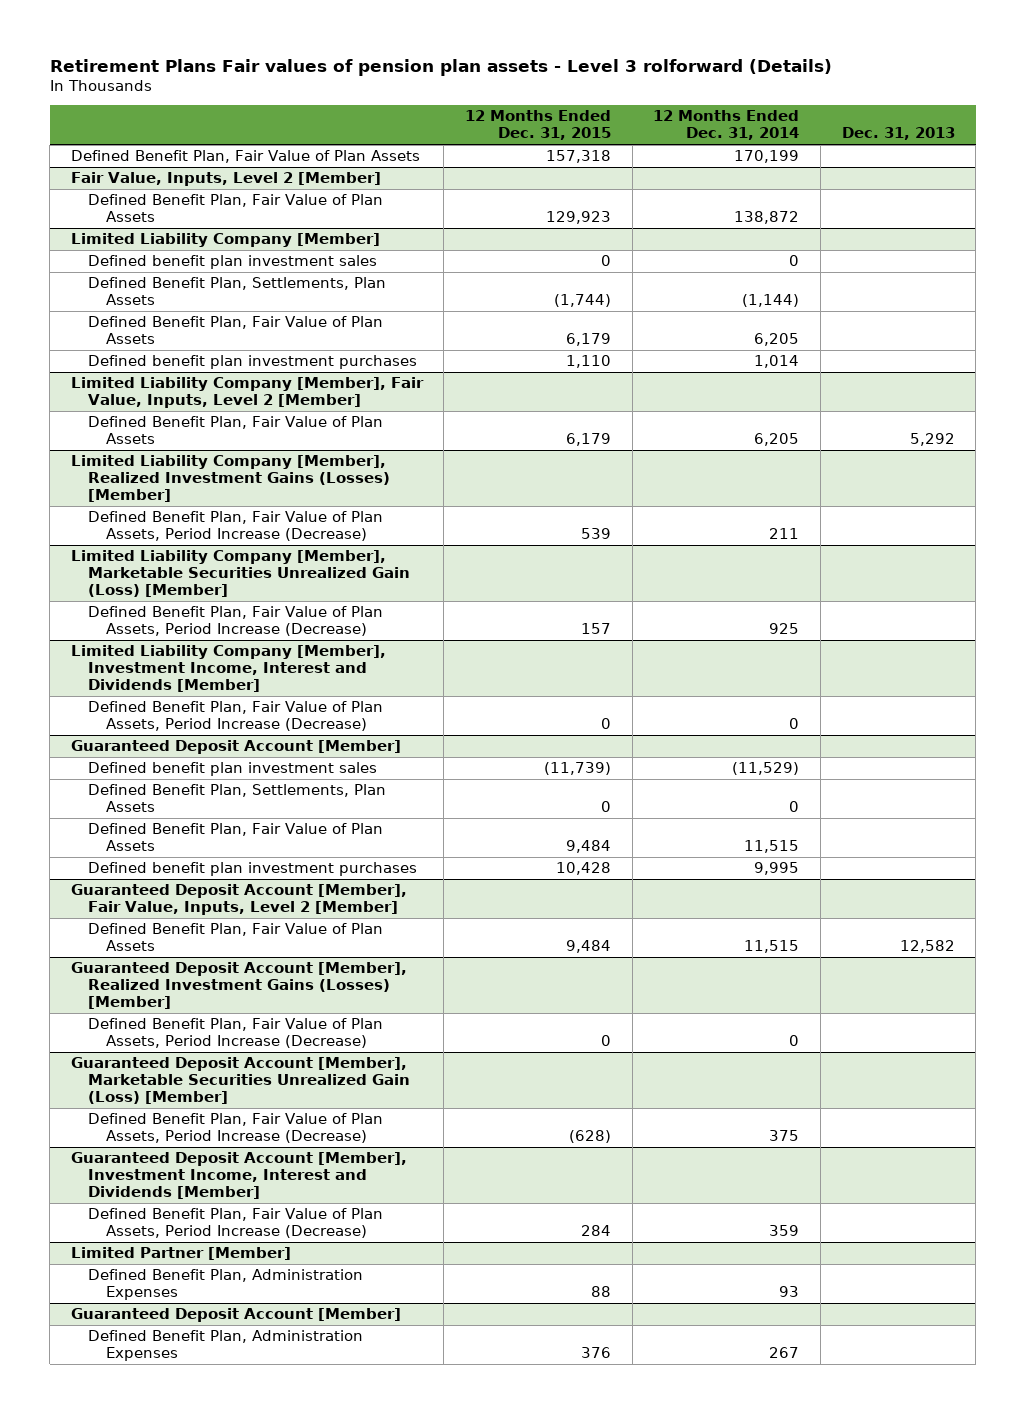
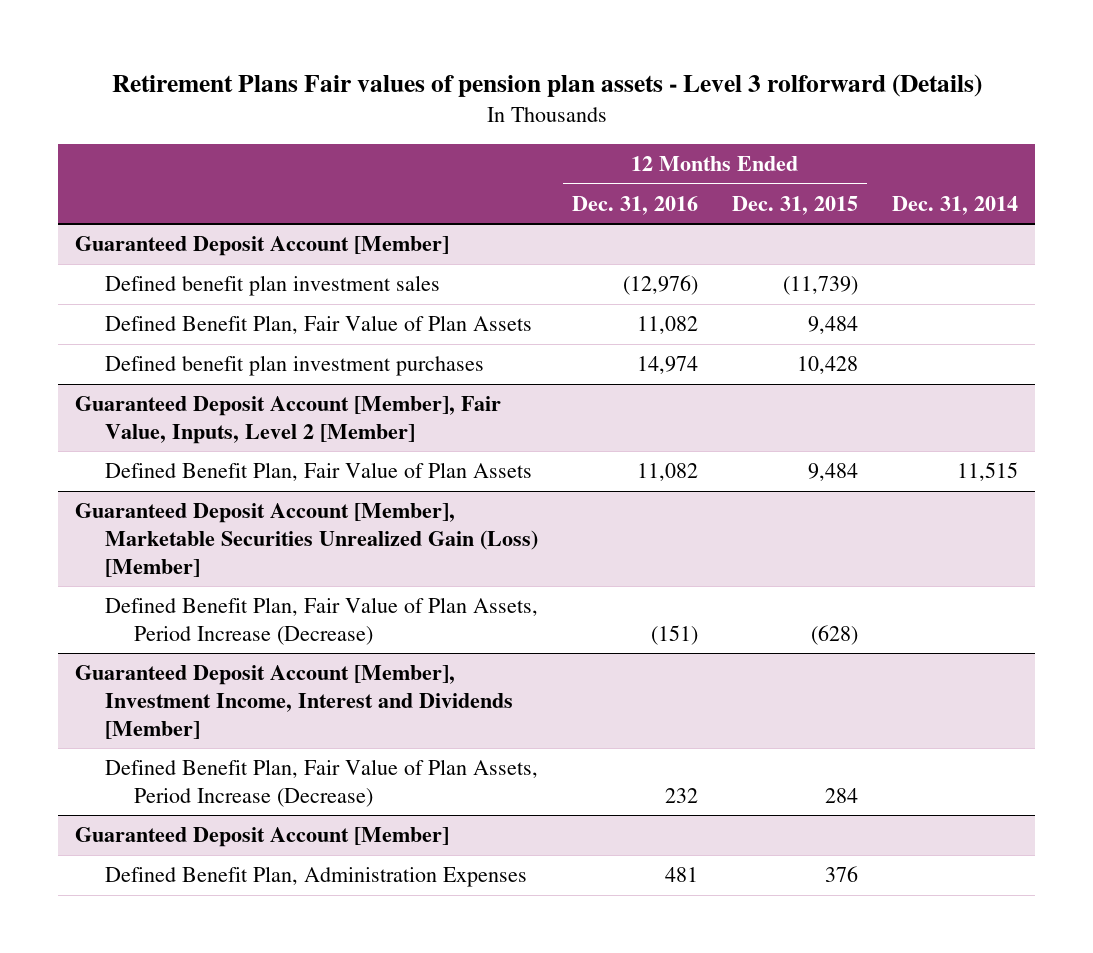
[653,110,800,141] 12 Months Ended Dec. 31, 2014 -> none
[841,127,955,141] Dec. 31, 2013 -> none
none -> [571,195,698,215] Dec. 31, 2016
none -> [892,195,1019,215] Dec. 31, 2014
[70,150,420,164] Defined Benefit Plan, Fair Value of Plan Assets -> none
[70,172,381,187] Fair Value, Inputs, Level 2 [Member] -> none
[88,194,384,223] Defined Benefit Plan, Fair Value of Plan Assets -> none
[70,233,380,248] Limited Liability Company [Member] -> none
[88,255,378,270] Defined benefit plan investment sales -> none
[88,277,387,306] Defined Benefit Plan, Settlements, Plan Assets -> none
[88,316,384,345] Defined Benefit Plan, Fair Value of Plan Assets -> none
[88,355,418,370] Defined benefit plan investment purchases -> none
[70,377,424,409] Limited Liability Company [Member], Fair Value, Inputs, Level 2 [Member] -> none
[88,416,384,445] Defined Benefit Plan, Fair Value of Plan Assets -> none
[70,455,391,503] Limited Liability Company [Member], Realized Investment Gains (Losses) [Member] -> none
[88,511,384,542] Defined Benefit Plan, Fair Value of Plan Assets, Period Increase (Decrease) -> none
[70,550,411,598] Limited Liability Company [Member], Marketable Securities Unrealized Gain (Loss) [Member] -> none
[88,606,384,637] Defined Benefit Plan, Fair Value of Plan Assets, Period Increase (Decrease) -> none
[70,645,386,693] Limited Liability Company [Member], Investment Income, Interest and Dividends [Member] -> none
[88,701,384,732] Defined Benefit Plan, Fair Value of Plan Assets, Period Increase (Decrease) -> none
[88,784,387,813] Defined Benefit Plan, Settlements, Plan Assets -> none
[70,962,407,1010] Guaranteed Deposit Account [Member], Realized Investment Gains (Losses) [Member] -> none
[88,1018,384,1049] Defined Benefit Plan, Fair Value of Plan Assets, Period Increase (Decrease) -> none
[70,1247,291,1261] Limited Partner [Member] -> none
[88,1269,364,1301] Defined Benefit Plan, Administration Expenses -> none

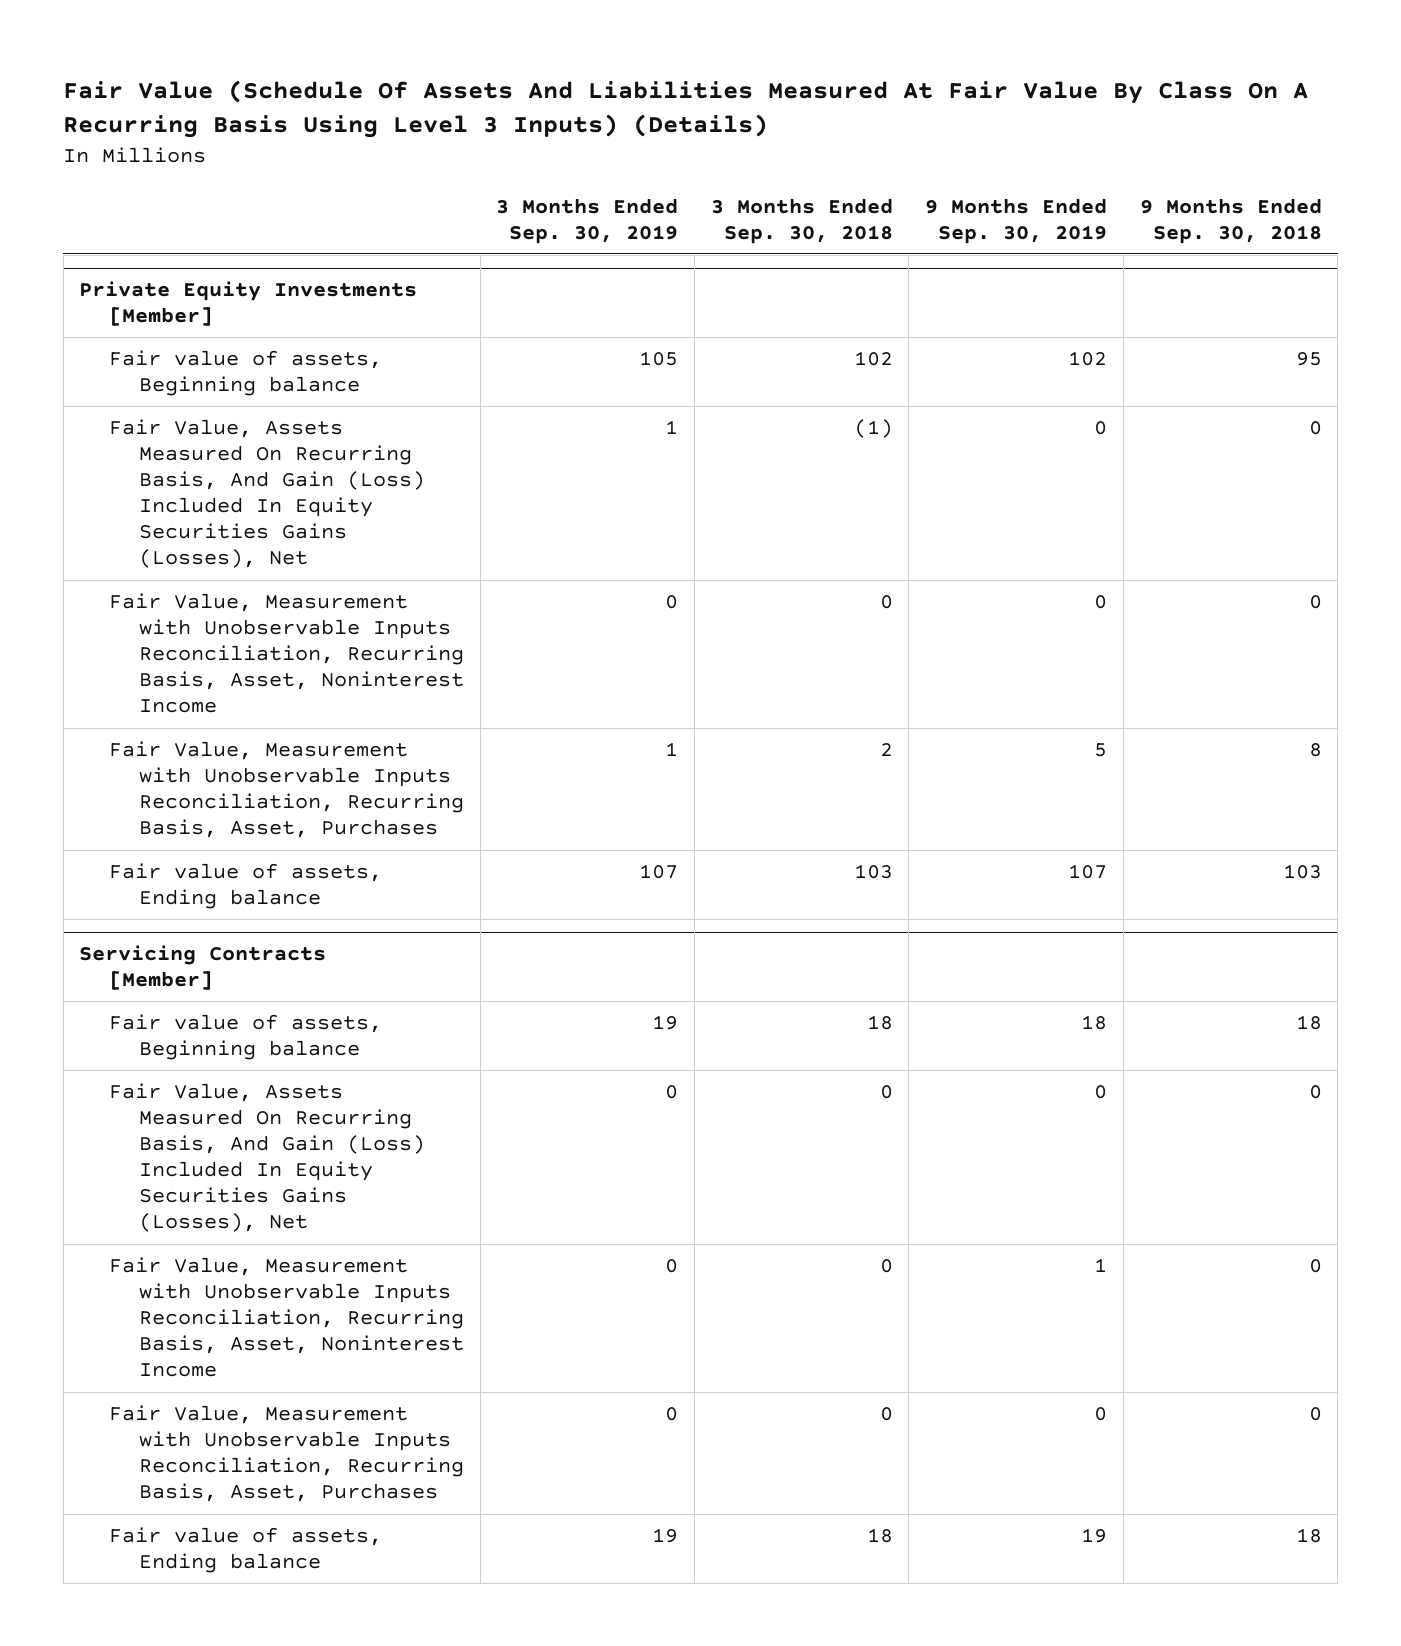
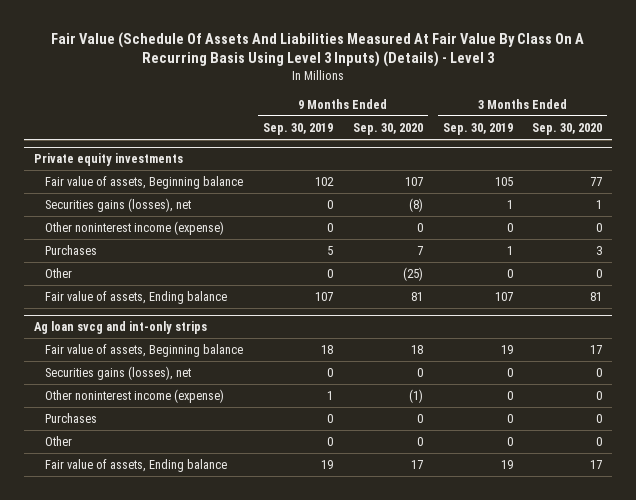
[63,79,1309,139] Fair Value (Schedule Of Assets And Liabilities Measured At Fair Value By Class On A Recurring Basis Using Level 3 Inputs) (Details) -> [51,31,585,68] Fair Value (Schedule Of Assets And Liabilities Measured At Fair Value By Class On A Recurring Basis Using Level 3 Inputs) (Details) - Level 3
[710,197,893,244] 3 Months Ended Sep. 30, 2018 -> none
[1139,197,1322,244] 9 Months Ended Sep. 30, 2018 -> none
none -> [352,123,423,136] Sep. 30, 2020
none -> [532,123,603,136] Sep. 30, 2020
[79,281,418,327] Private Equity Investments [Member] -> [33,153,183,167] Private equity investments
[109,419,425,569] Fair Value, Assets Measured On Recurring Basis, And Gain (Loss) Included In Equity Securities Gains (Losses), Net -> [45,198,192,213] Securities gains (losses), net
[109,593,464,714] Fair Value, Measurement with Unobservable Inputs Reconciliation, Recurring Basis, Asset, Noninterest Income -> [45,221,225,236] Other noninterest income (expense)
[109,741,464,839] Fair Value, Measurement with Unobservable Inputs Reconciliation, Recurring Basis, Asset, Purchases -> [45,245,98,256] Purchases
none -> [45,268,73,279] Other
[79,945,327,991] Servicing Contracts [Member] -> none
none -> [33,321,207,335] Ag loan svcg and int-only strips
[109,1083,425,1233] Fair Value, Assets Measured On Recurring Basis, And Gain (Loss) Included In Equity Securities Gains (Losses), Net -> [45,366,192,381] Securities gains (losses), net
[109,1257,464,1378] Fair Value, Measurement with Unobservable Inputs Reconciliation, Recurring Basis, Asset, Noninterest Income -> [45,389,225,404] Other noninterest income (expense)
[109,1405,464,1503] Fair Value, Measurement with Unobservable Inputs Reconciliation, Recurring Basis, Asset, Purchases -> [45,413,98,424] Purchases
none -> [45,436,73,447] Other

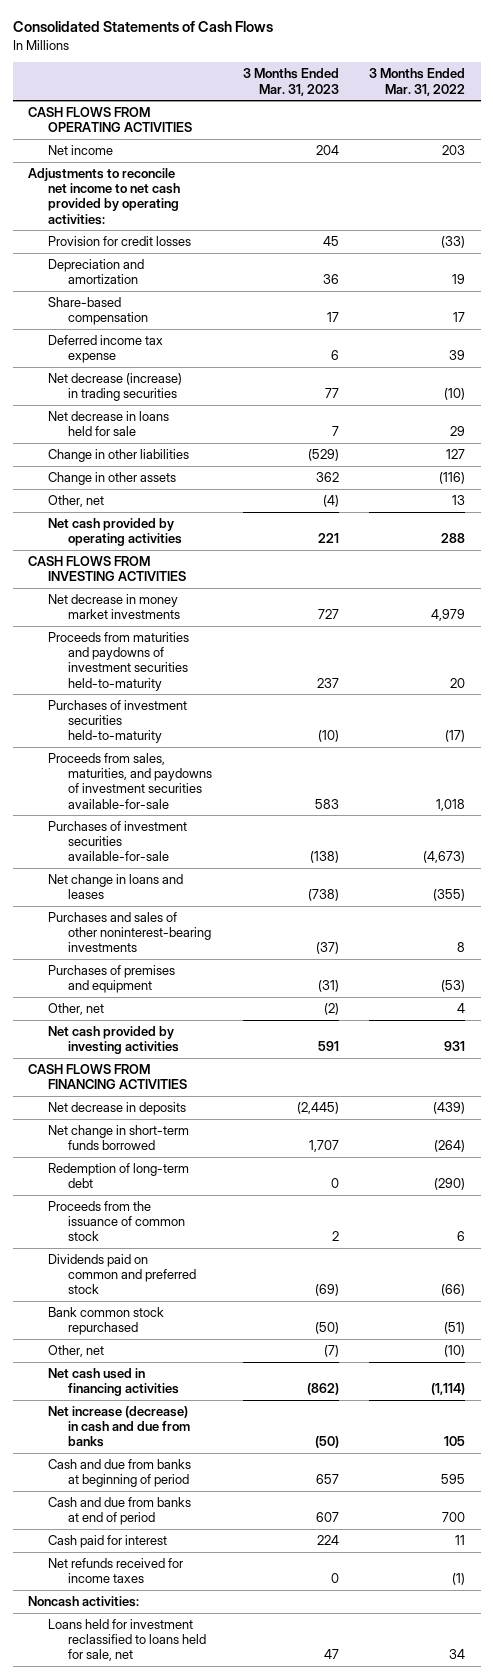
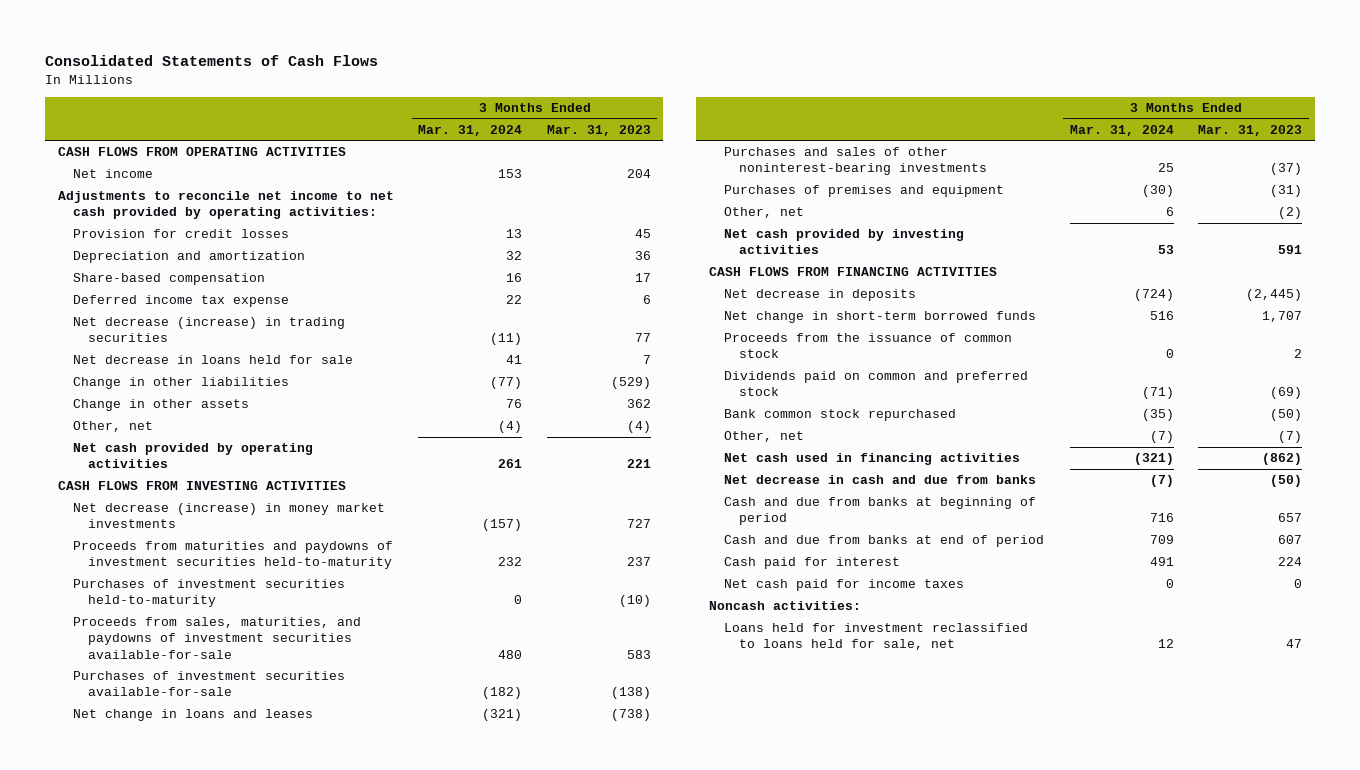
[369,68,466,96] 3 Months Ended Mar. 31, 2022 -> none
none -> [418,124,523,136] Mar. 31, 2024
[47,594,180,620] Net decrease in money market investments -> [72,503,385,529] Net decrease (increase) in money market investments
[47,1163,189,1189] Redemption of long-term debt -> none
[47,1125,189,1151] Net change in short-term funds borrowed -> [724,311,1037,324] Net change in short-term borrowed funds
[47,1406,190,1448] Net increase (decrease) in cash and due from banks -> [724,475,1037,485] Net decrease in cash and due from banks
[47,1558,183,1584] Net refunds received for income taxes -> [724,579,965,592] Net cash paid for income taxes

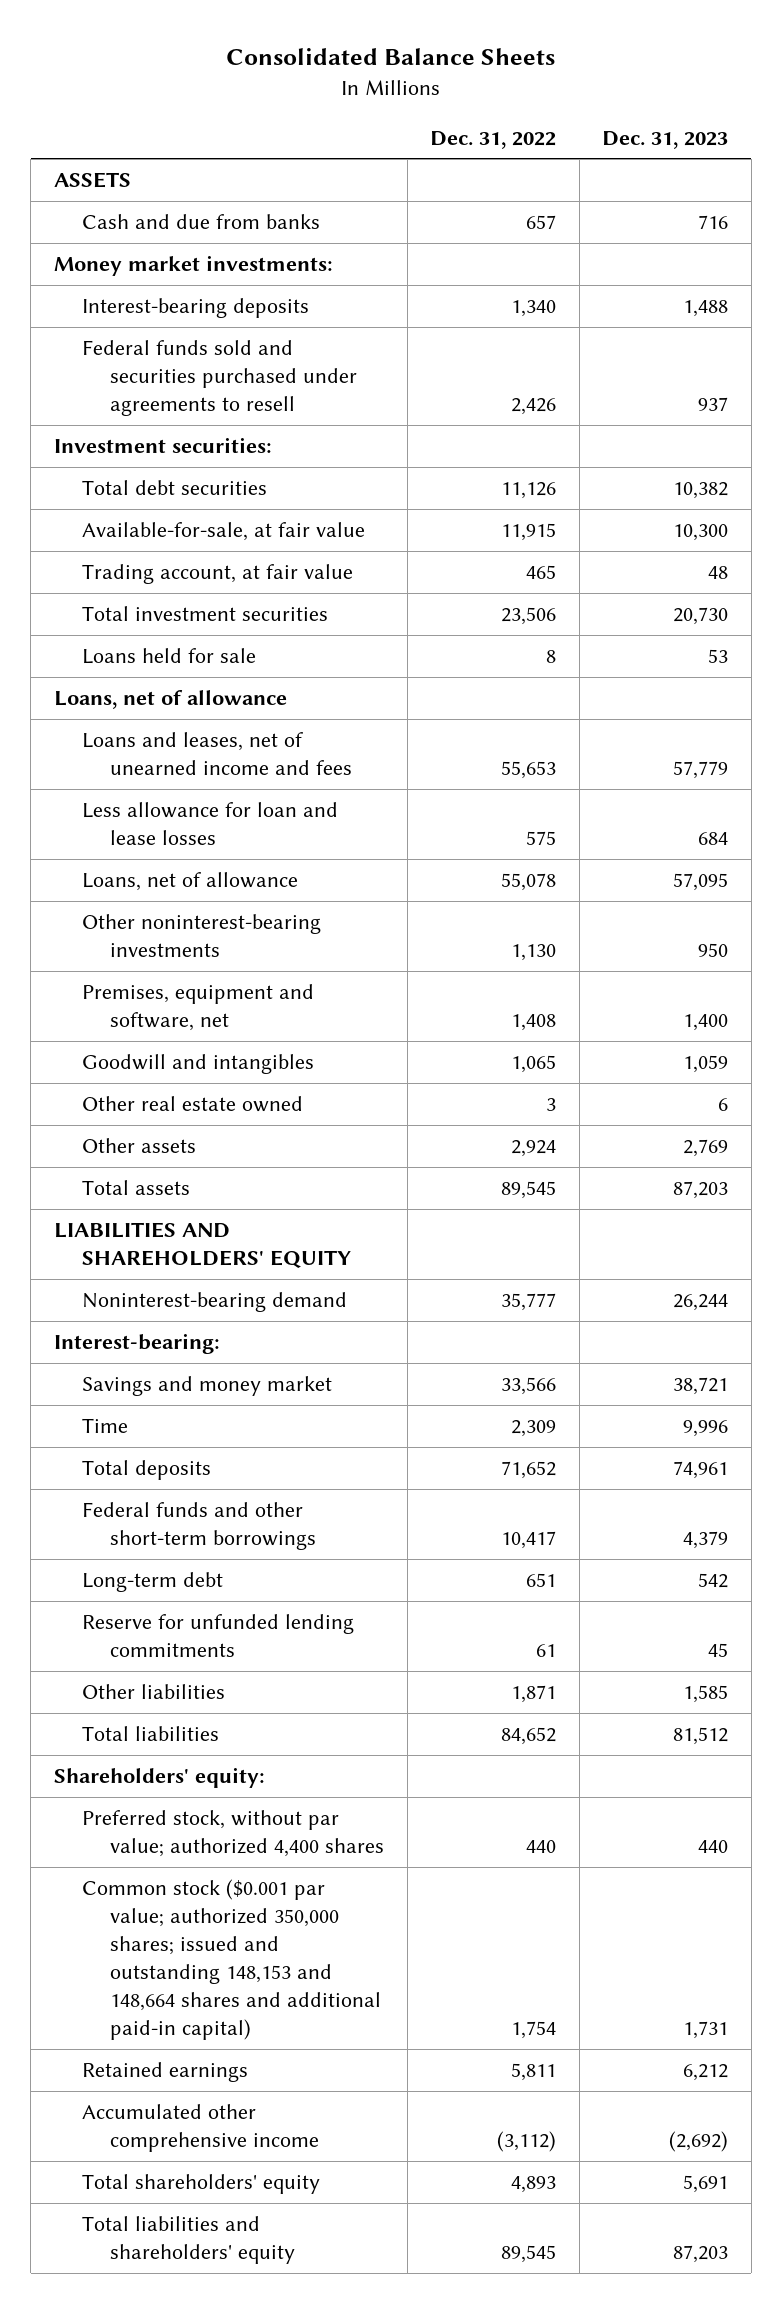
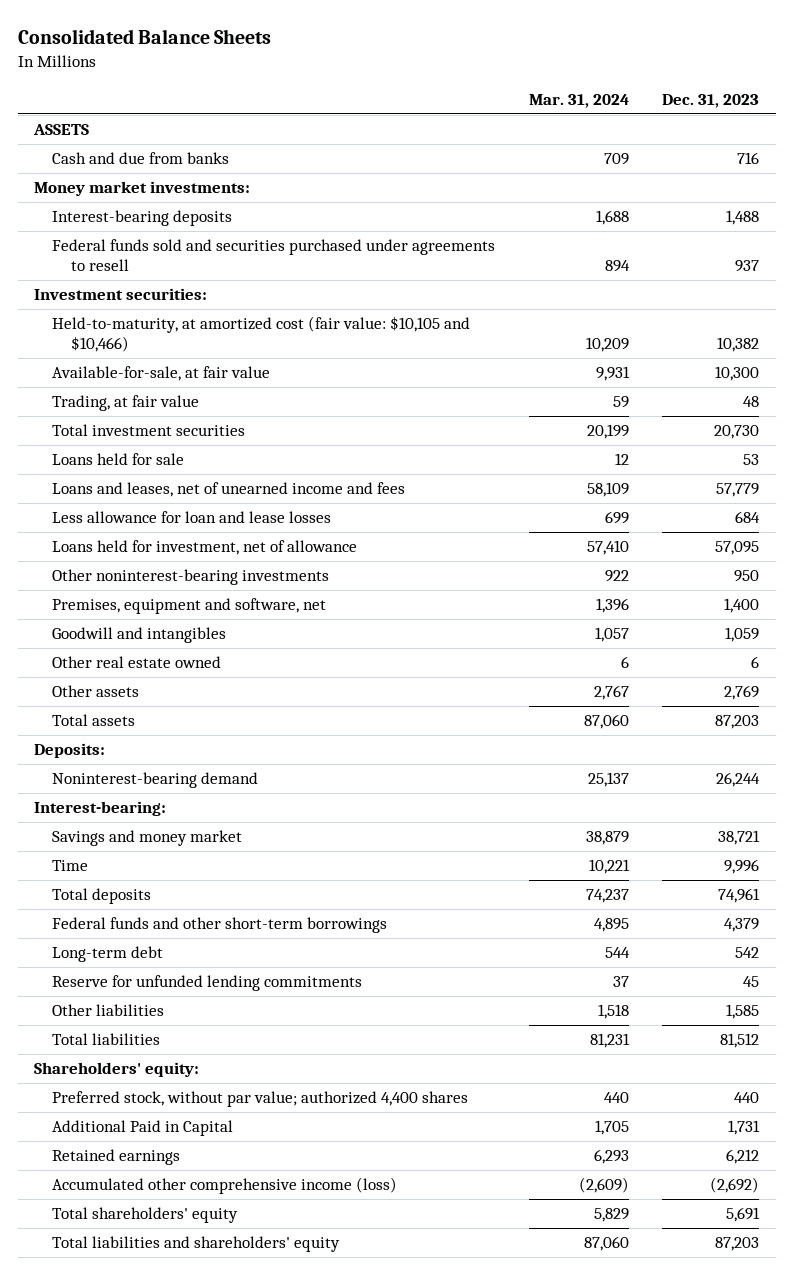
[430,130,557,149] Dec. 31, 2022 -> none
none -> [528,93,629,108] Mar. 31, 2024
[82,480,268,496] Total debt securities -> [52,316,471,353] Held-to-maturity, at amortized cost (fair value: $10,105 and $10,466)
[82,564,354,585] Trading account, at fair value -> [52,395,200,412] Trading, at fair value
[53,690,287,710] Loans, net of allowance -> none
[82,872,299,892] Loans, net of allowance -> [52,540,358,556] Loans held for investment, net of allowance
[53,1222,352,1269] LIABILITIES AND SHAREHOLDERS' EQUITY -> none
none -> [34,743,106,759] Deposits:
[82,1879,382,2040] Common stock ($0.001 par value; authorized 350,000 shares; issued and outstanding 148,153 and 148,664 shares and additional paid-in capital) -> [52,1120,234,1137] Additional Paid in Capital
[82,2104,320,2153] Accumulated other comprehensive income -> [52,1177,398,1195] Accumulated other comprehensive income (loss)

